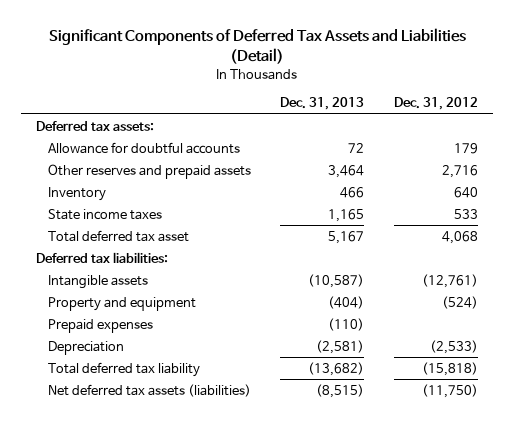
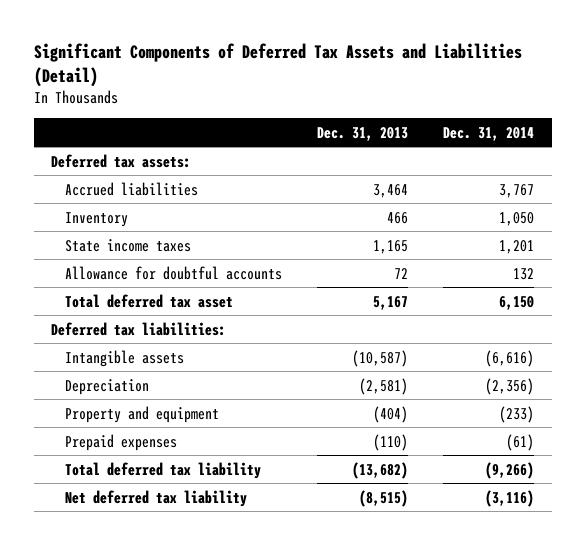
[393,97,478,111] Dec. 31, 2012 -> none
none -> [443,126,535,141] Dec. 31, 2014
[47,163,251,179] Other reserves and prepaid assets -> [64,181,198,196] Accrued liabilities
[47,141,240,154] Allowance for doubtful accounts -> [64,265,282,280] Allowance for doubtful accounts
[47,340,124,355] Depreciation -> [64,378,149,395] Depreciation
[47,383,251,397] Net deferred tax assets (liabilities) -> [64,489,247,507] Net deferred tax liability

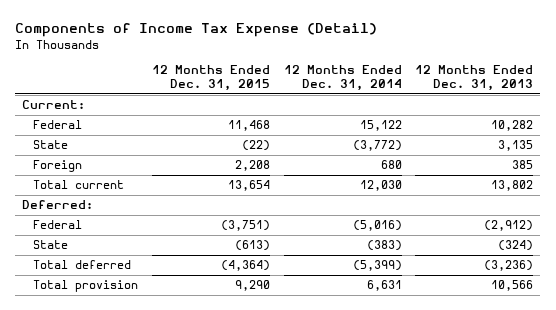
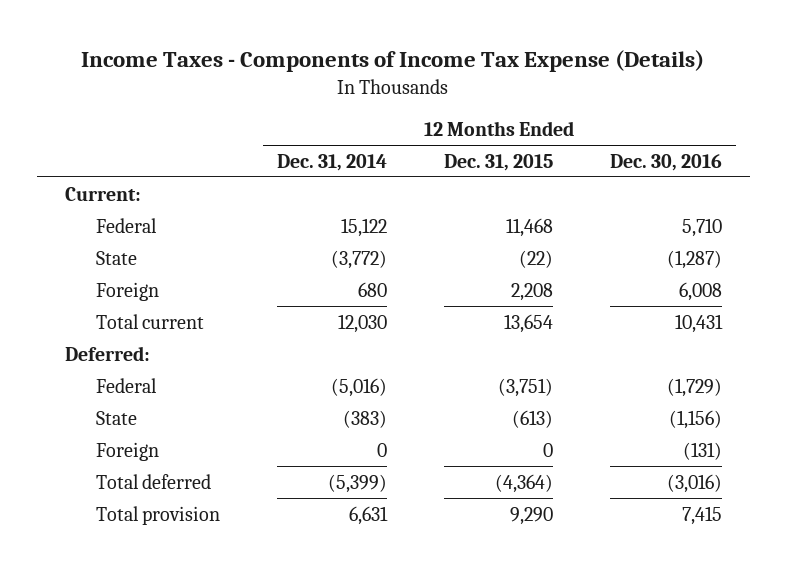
[15,23,378,38] Components of Income Tax Expense (Detail) -> [81,50,705,73] Income Taxes - Components of Income Tax Expense (Details)
[415,65,534,92] 12 Months Ended Dec. 31, 2013 -> none
none -> [609,153,722,171] Dec. 30, 2016
none -> [95,441,159,461] Foreign

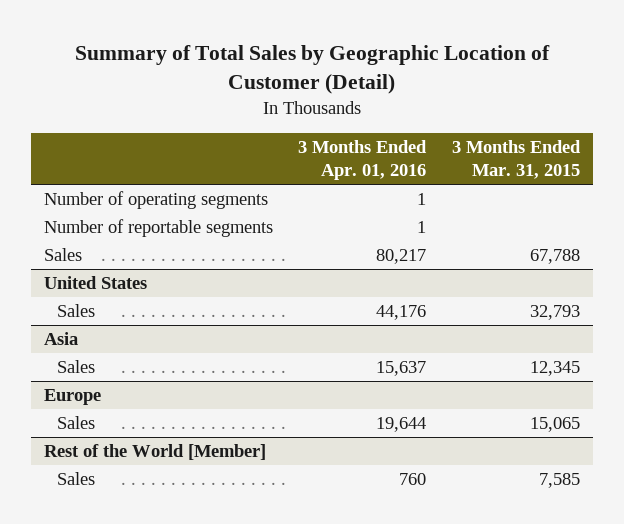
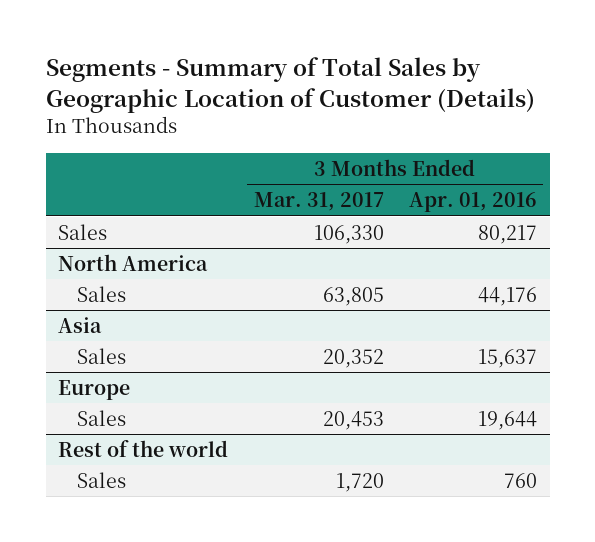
[74,45,550,95] Summary of Total Sales by Geographic Location of Customer (Detail) -> [45,57,535,113] Segments - Summary of Total Sales by Geographic Location of Customer (Details)
[451,140,581,180] 3 Months Ended Mar. 31, 2015 -> none
none -> [253,192,384,212] Mar. 31, 2017
[43,191,268,210] Number of operating segments -> none
[43,219,273,238] Number of reportable segments -> none
[43,276,147,290] United States -> none
none -> [58,253,209,271] North America
[43,444,266,461] Rest of the World [Member] -> [58,439,229,457] Rest of the world

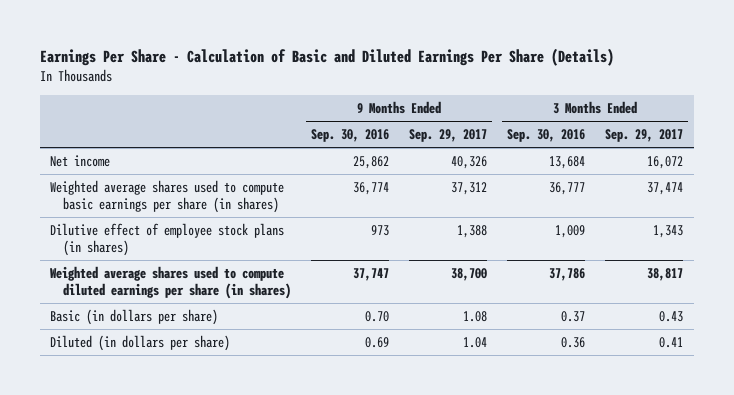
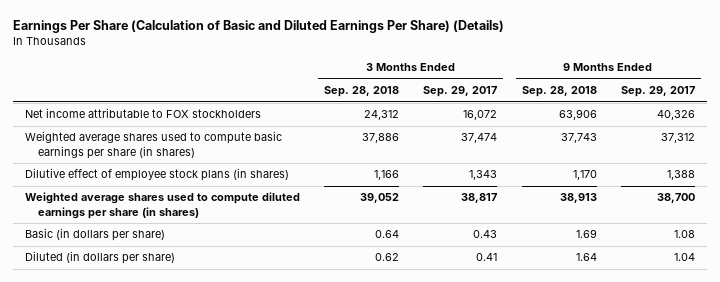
[40,47,615,66] Earnings Per Share - Calculation of Basic and Diluted Earnings Per Share (Details) -> [12,19,504,33] Earnings Per Share (Calculation of Basic and Diluted Earnings Per Share) (Details)
[310,129,389,143] Sep. 30, 2016 -> none
[507,129,586,143] Sep. 30, 2016 -> none
none -> [324,86,400,98] Sep. 28, 2018
none -> [521,86,597,98] Sep. 28, 2018
[50,155,111,168] Net income -> [24,108,261,119] Net income attributable to FOX stockholders

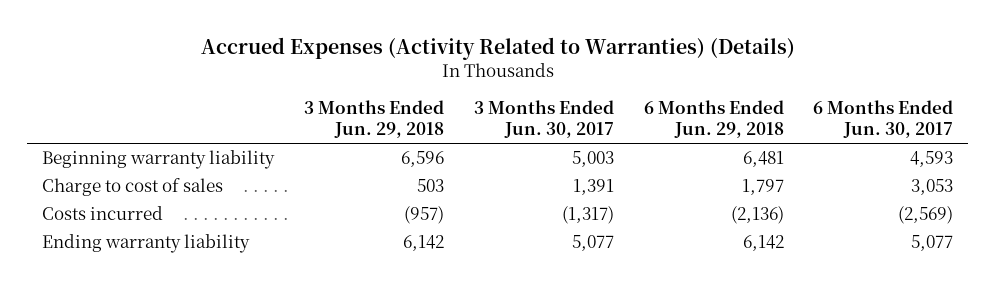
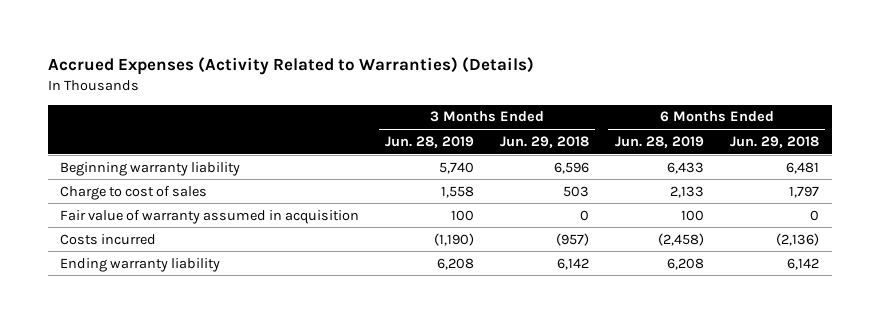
[473,100,614,139] 3 Months Ended Jun. 30, 2017 -> none
[813,100,954,139] 6 Months Ended Jun. 30, 2017 -> none
none -> [385,135,475,148] Jun. 28, 2019
none -> [614,135,704,148] Jun. 28, 2019
none -> [60,209,360,224] Fair value of warranty assumed in acquisition

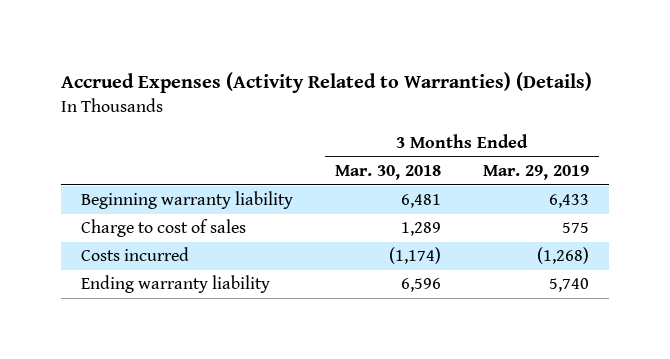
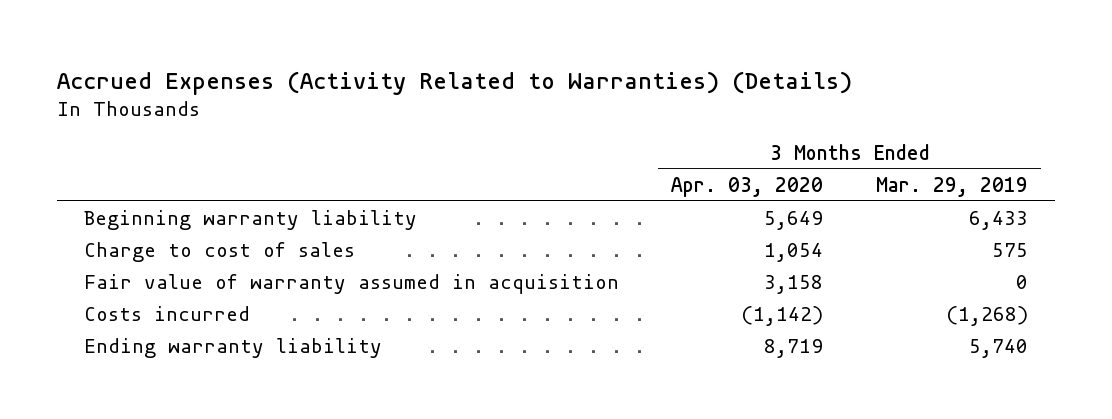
[335,165,442,181] Mar. 30, 2018 -> none
none -> [671,176,824,197] Apr. 03, 2020
none -> [83,274,619,295] Fair value of warranty assumed in acquisition

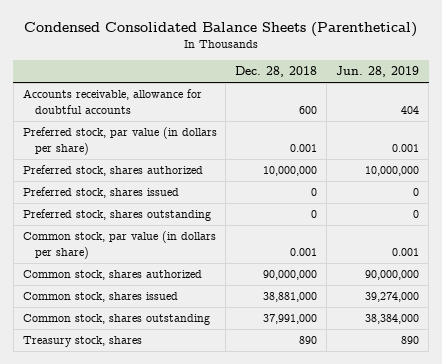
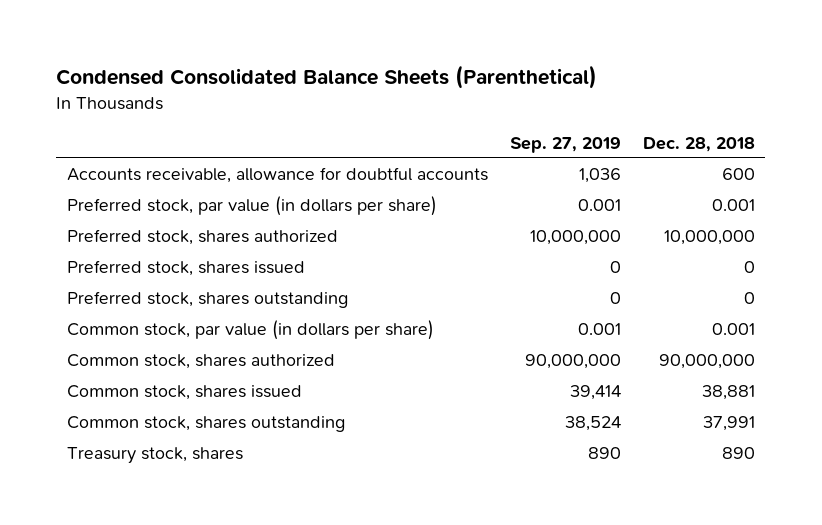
[336,66,420,78] Jun. 28, 2019 -> none
none -> [509,136,621,153] Sep. 27, 2019
[263,292,318,303] 38,881,000 -> [701,385,755,401] 38,881
[263,314,318,325] 37,991,000 -> [702,416,755,432] 37,991

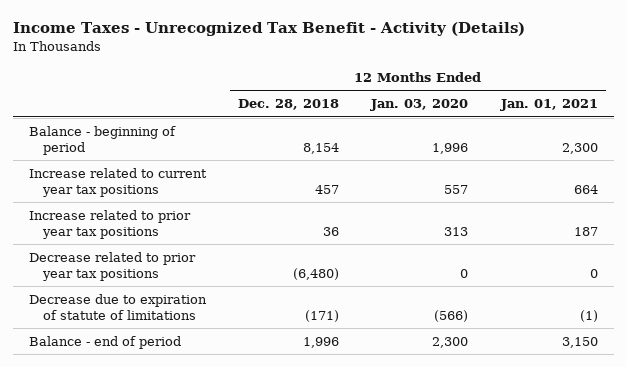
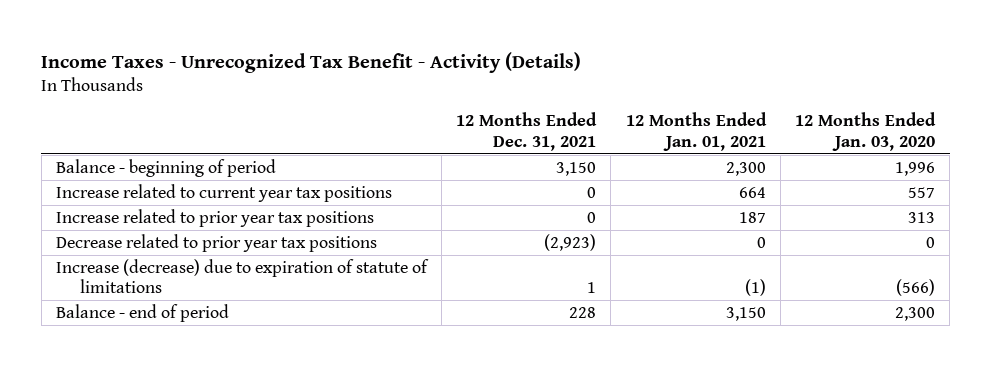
[238,99,340,111] Dec. 28, 2018 -> none
none -> [456,112,598,151] 12 Months Ended Dec. 31, 2021
[28,293,207,321] Decrease due to expiration of statute of limitations -> [55,258,429,294] Increase (decrease) due to expiration of statute of limitations

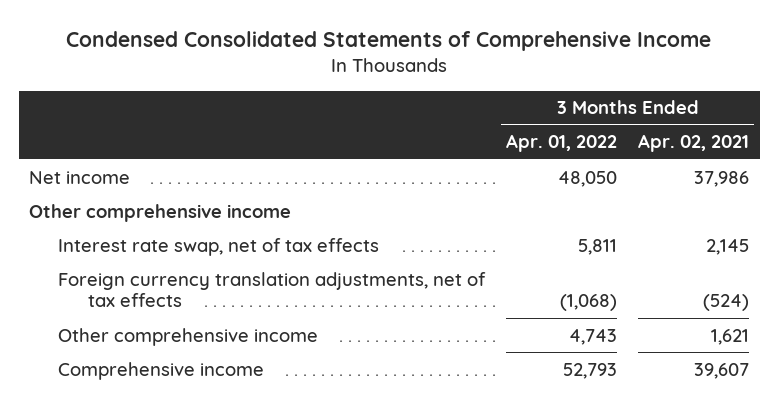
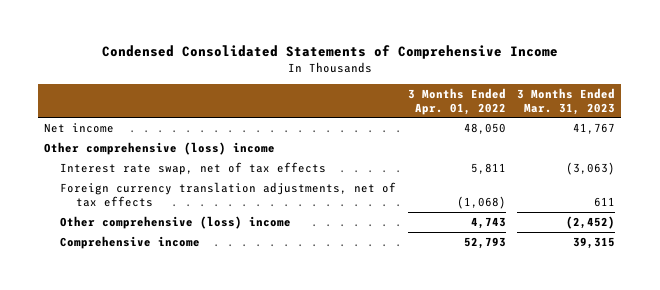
[638,134,750,153] Apr. 02, 2021 -> none
none -> [517,87,616,115] 3 Months Ended Mar. 31, 2023
[29,203,292,222] Other comprehensive income -> [44,141,276,155] Other comprehensive (loss) income
[58,327,319,346] Other comprehensive income -> [60,215,292,229] Other comprehensive (loss) income

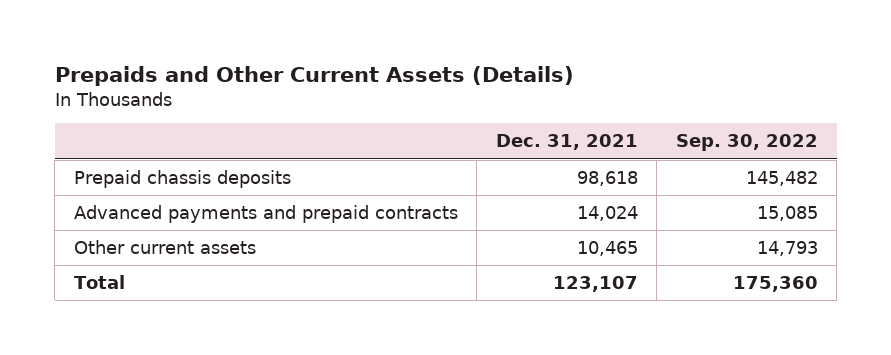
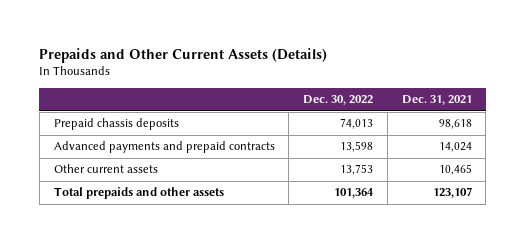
[675,134,818,152] Sep. 30, 2022 -> none
none -> [303,95,374,106] Dec. 30, 2022
[73,275,125,290] Total -> [53,187,224,200] Total prepaids and other assets

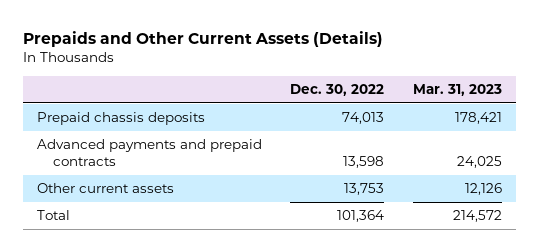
[401,95,472,106] Dec. 31, 2021 -> none
none -> [412,84,502,97] Mar. 31, 2023
[53,187,224,200] Total prepaids and other assets -> [36,210,70,221] Total

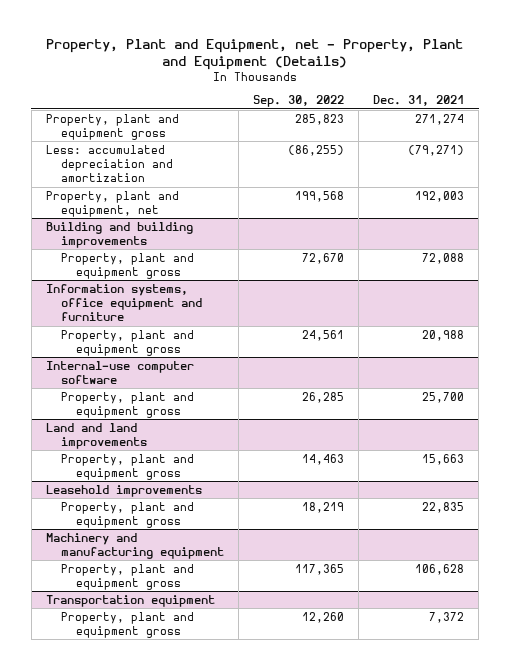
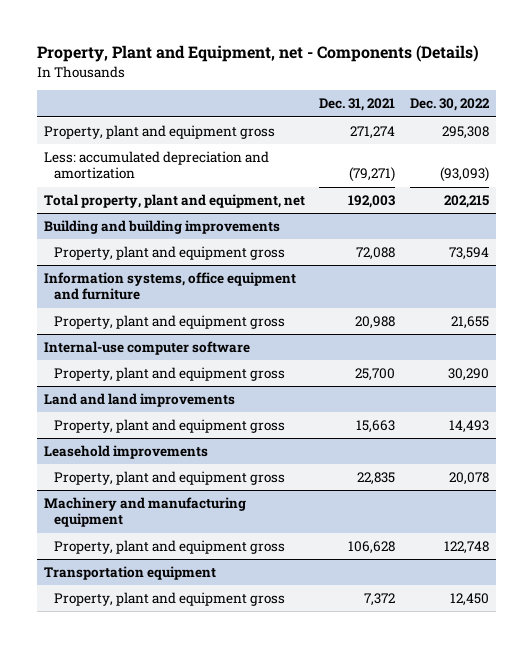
[46,38,464,70] Property, Plant and Equipment, net - Property, Plant and Equipment (Details) -> [36,45,479,63] Property, Plant and Equipment, net - Components (Details)
[252,95,344,108] Sep. 30, 2022 -> none
none -> [409,98,490,112] Dec. 30, 2022
[46,190,180,217] Property, plant and equipment, net -> [43,194,305,209] Total property, plant and equipment, net

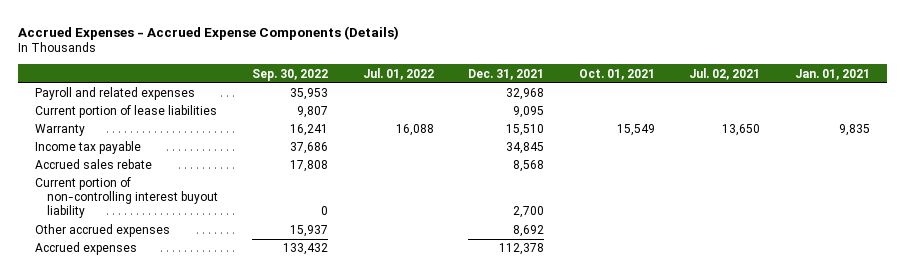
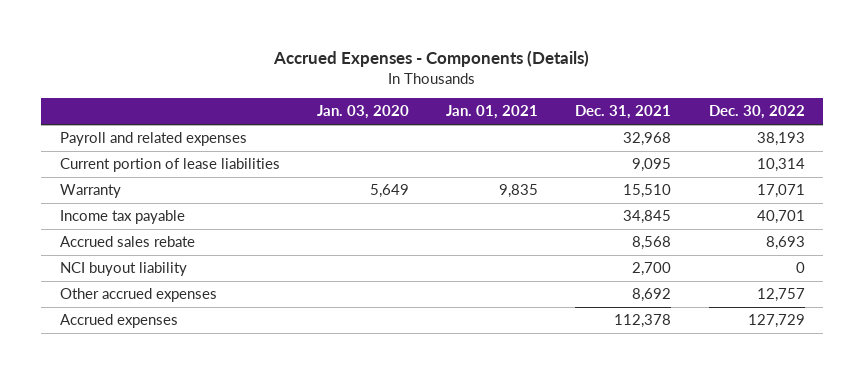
[18,25,400,40] Accrued Expenses - Accrued Expense Components (Details) -> [273,49,590,67] Accrued Expenses - Components (Details)
[252,68,329,81] Sep. 30, 2022 -> none
[362,67,434,80] Jul. 01, 2022 -> none
[578,68,655,80] Oct. 01, 2021 -> none
[689,67,761,80] Jul. 02, 2021 -> none
none -> [316,105,409,120] Jan. 03, 2020
none -> [708,105,805,120] Dec. 30, 2022
[35,177,218,219] Current portion of non-controlling interest buyout liability -> none
none -> [59,262,187,277] NCI buyout liability

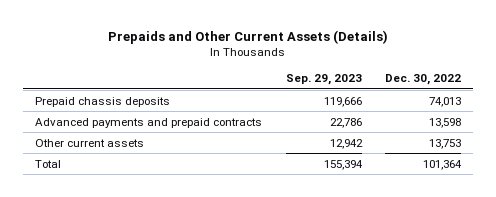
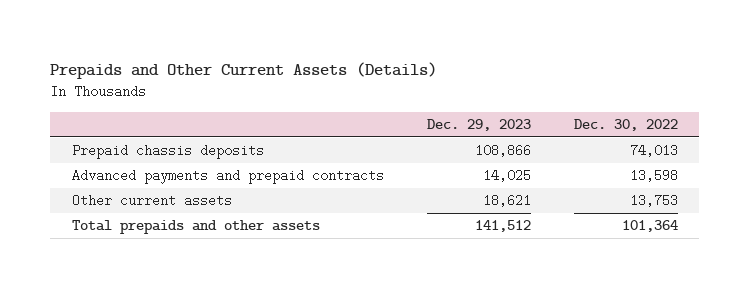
[285,74,362,86] Sep. 29, 2023 -> none
none -> [426,119,531,132] Dec. 29, 2023
[35,159,62,168] Total -> [71,220,320,235] Total prepaids and other assets

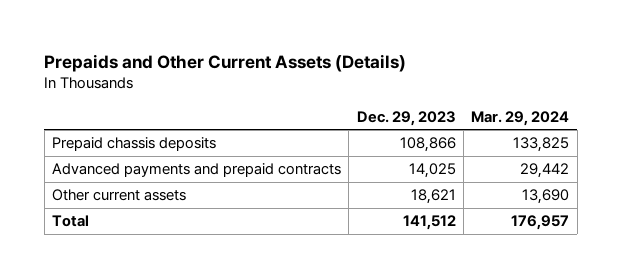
[573,119,678,132] Dec. 30, 2022 -> none
none -> [471,110,570,126] Mar. 29, 2024
[71,220,320,235] Total prepaids and other assets -> [52,215,90,228] Total

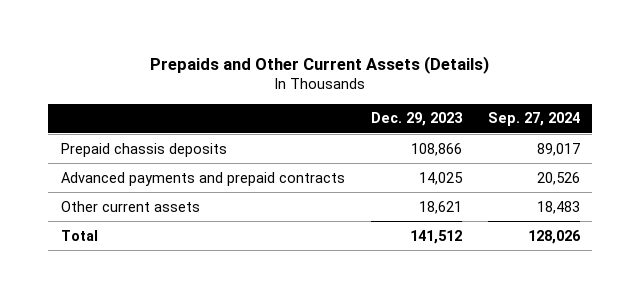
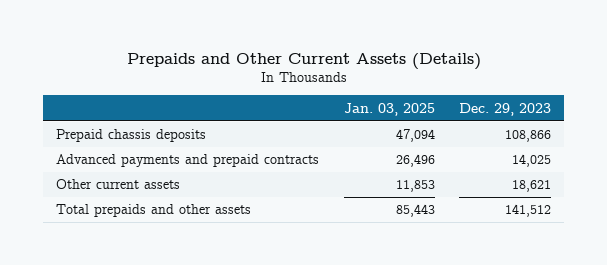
[487,112,580,127] Sep. 27, 2024 -> none
none -> [343,102,435,116] Jan. 03, 2025
[60,229,98,241] Total -> [55,204,251,218] Total prepaids and other assets

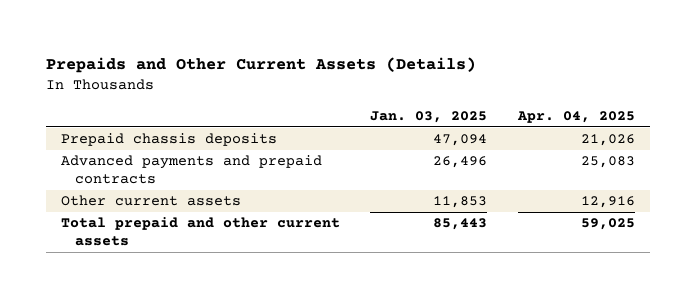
[459,102,552,116] Dec. 29, 2023 -> none
none -> [516,110,635,123] Apr. 04, 2025
[55,204,251,218] Total prepaids and other assets -> [61,217,341,246] Total prepaid and other current assets

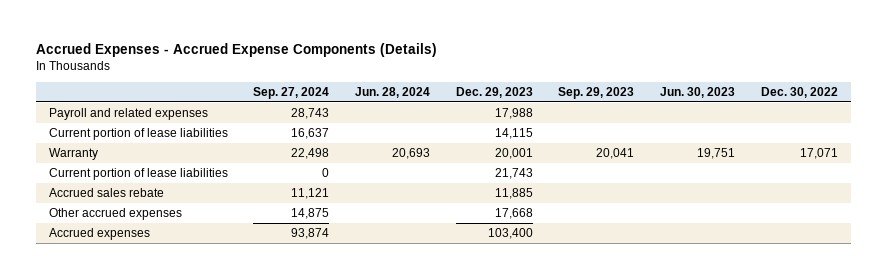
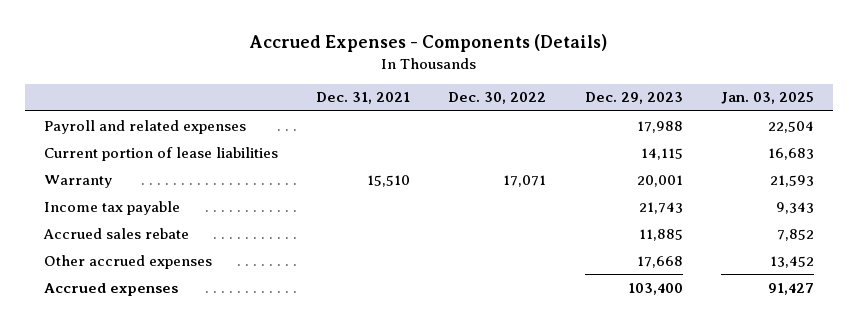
[35,43,437,58] Accrued Expenses - Accrued Expense Components (Details) -> [248,34,607,53] Accrued Expenses - Components (Details)
[253,87,330,100] Sep. 27, 2024 -> none
[354,87,430,99] Jun. 28, 2024 -> none
[558,87,635,100] Sep. 29, 2023 -> none
[660,87,736,99] Jun. 30, 2023 -> none
none -> [316,92,411,105] Dec. 31, 2021
none -> [721,92,815,105] Jan. 03, 2025
[48,167,228,180] Current portion of lease liabilities -> [43,200,180,215] Income tax payable

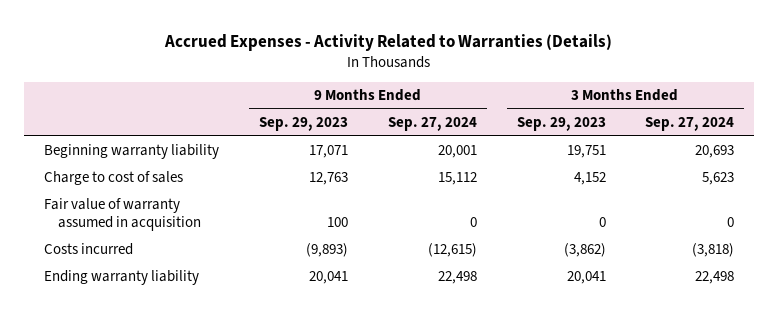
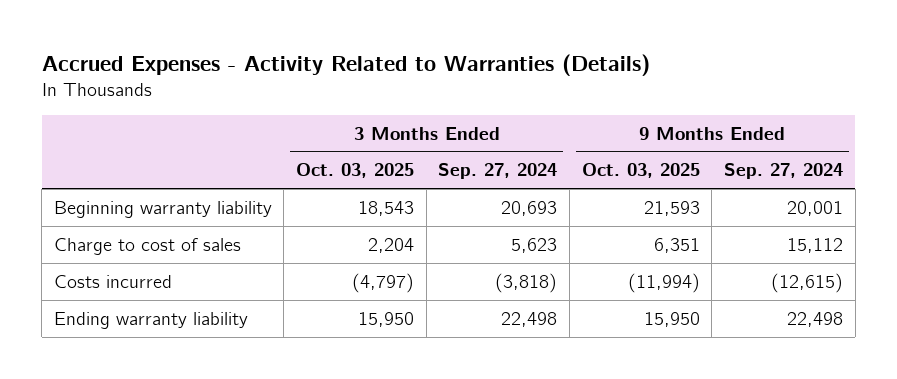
[258,117,348,132] Sep. 29, 2023 -> none
[516,117,606,132] Sep. 29, 2023 -> none
none -> [296,163,415,179] Oct. 03, 2025
none -> [581,163,700,179] Oct. 03, 2025
[43,198,202,232] Fair value of warranty assumed in acquisition -> none

